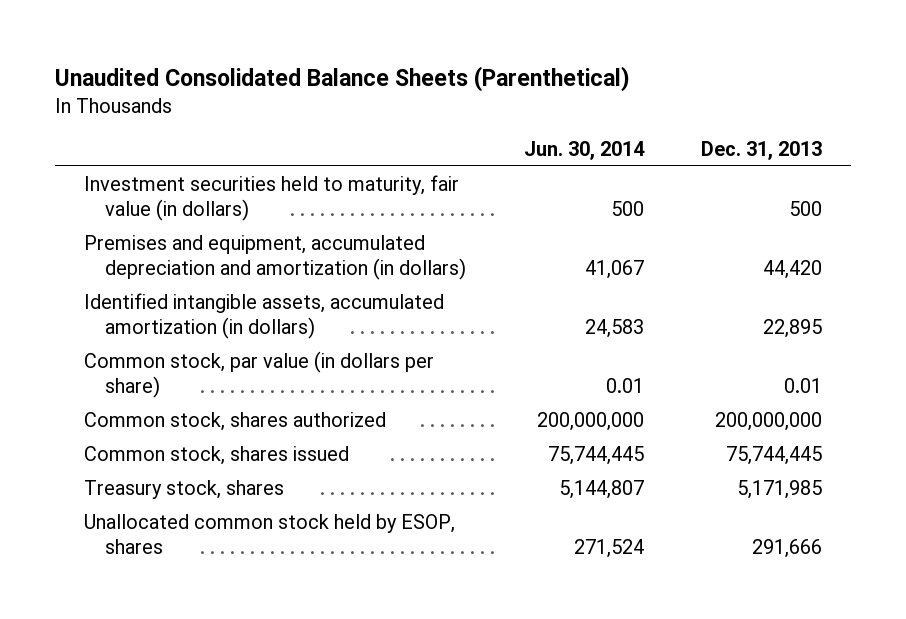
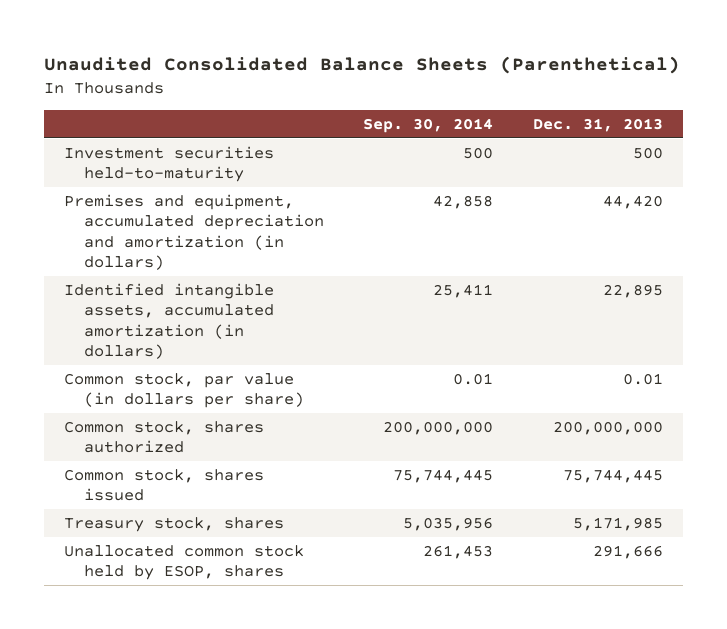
[523,141,645,161] Jun. 30, 2014 -> none
none -> [363,118,494,134] Sep. 30, 2014
[83,174,459,221] Investment securities held to maturity, fair value (in dollars) -> [63,145,274,183] Investment securities held-to-maturity

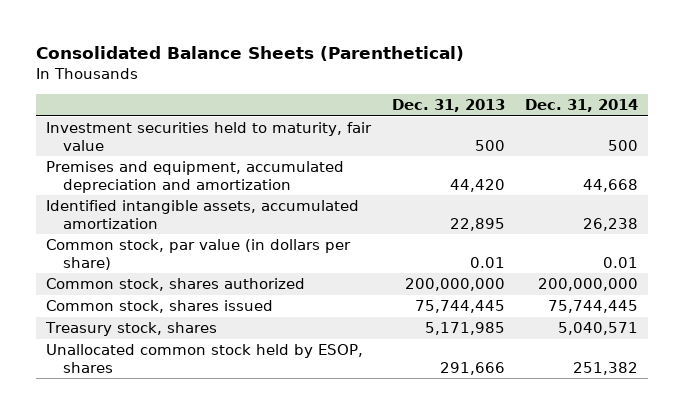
[44,56,681,75] Unaudited Consolidated Balance Sheets (Parenthetical) -> [36,46,465,62] Consolidated Balance Sheets (Parenthetical)
[363,118,494,134] Sep. 30, 2014 -> none
none -> [524,99,638,113] Dec. 31, 2014
[63,145,274,183] Investment securities held-to-maturity -> [46,122,373,151] Investment securities held to maturity, fair value
[63,193,324,271] Premises and equipment, accumulated depreciation and amortization (in dollars) -> [46,161,345,193] Premises and equipment, accumulated depreciation and amortization
[63,282,274,360] Identified intangible assets, accumulated amortization (in dollars) -> [46,200,360,229] Identified intangible assets, accumulated amortization

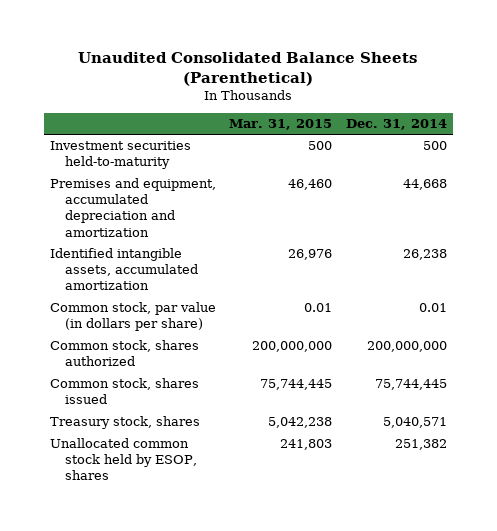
[36,46,465,62] Consolidated Balance Sheets (Parenthetical) -> [78,52,418,86] Unaudited Consolidated Balance Sheets (Parenthetical)
[391,99,505,113] Dec. 31, 2013 -> none
none -> [229,119,333,131] Mar. 31, 2015
[46,122,373,151] Investment securities held to maturity, fair value -> [50,141,192,170] Investment securities held-to-maturity

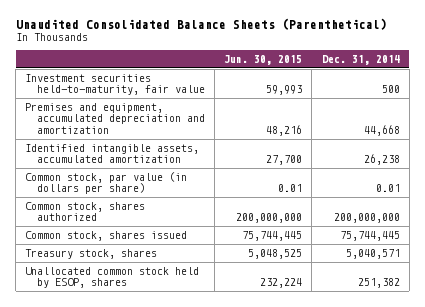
[229,119,333,131] Mar. 31, 2015 -> none
none -> [224,54,303,65] Jun. 30, 2015
[50,141,192,170] Investment securities held-to-maturity -> [25,73,206,96] Investment securities held-to-maturity, fair value

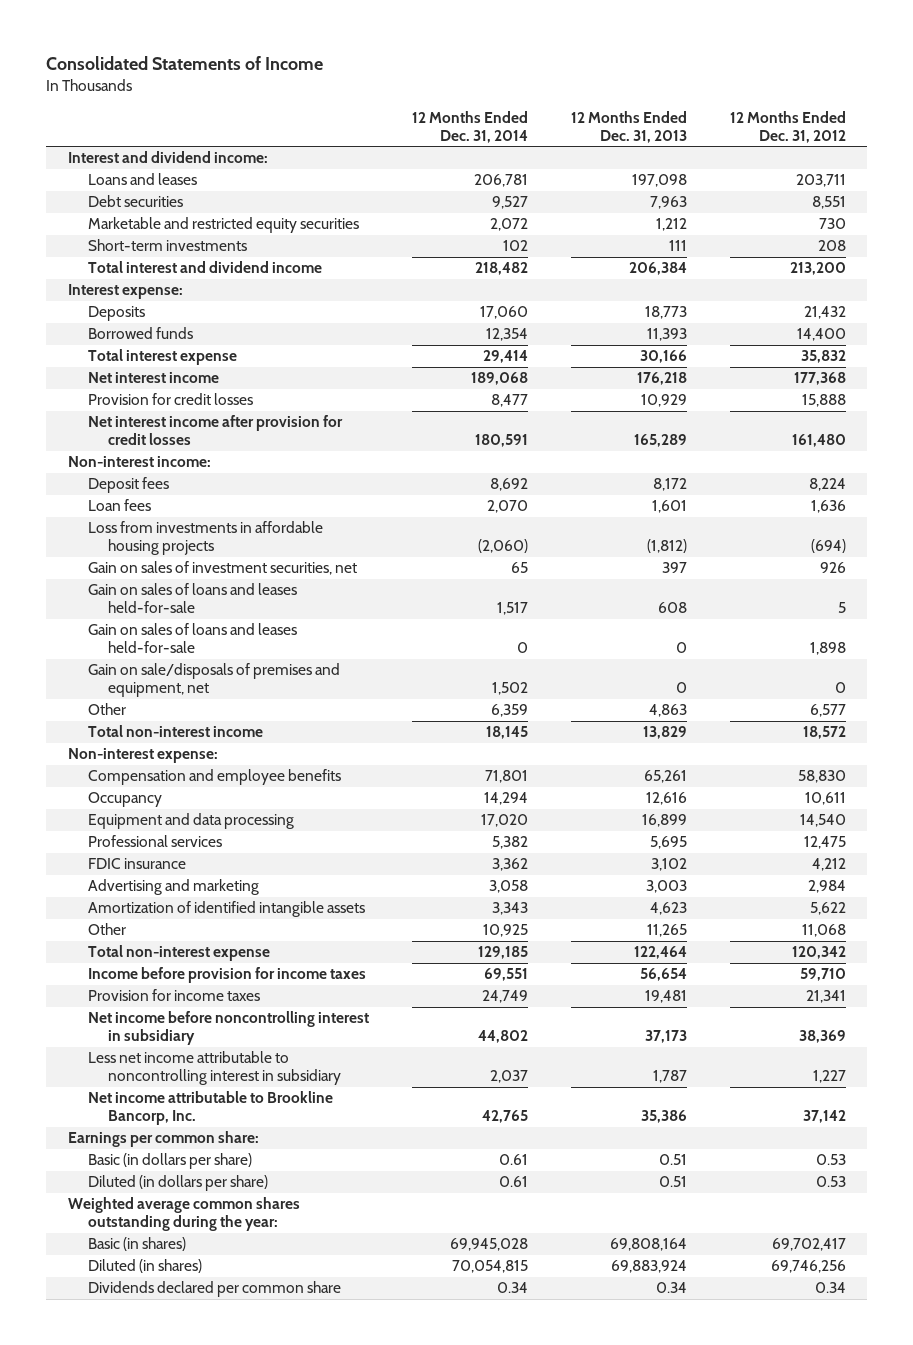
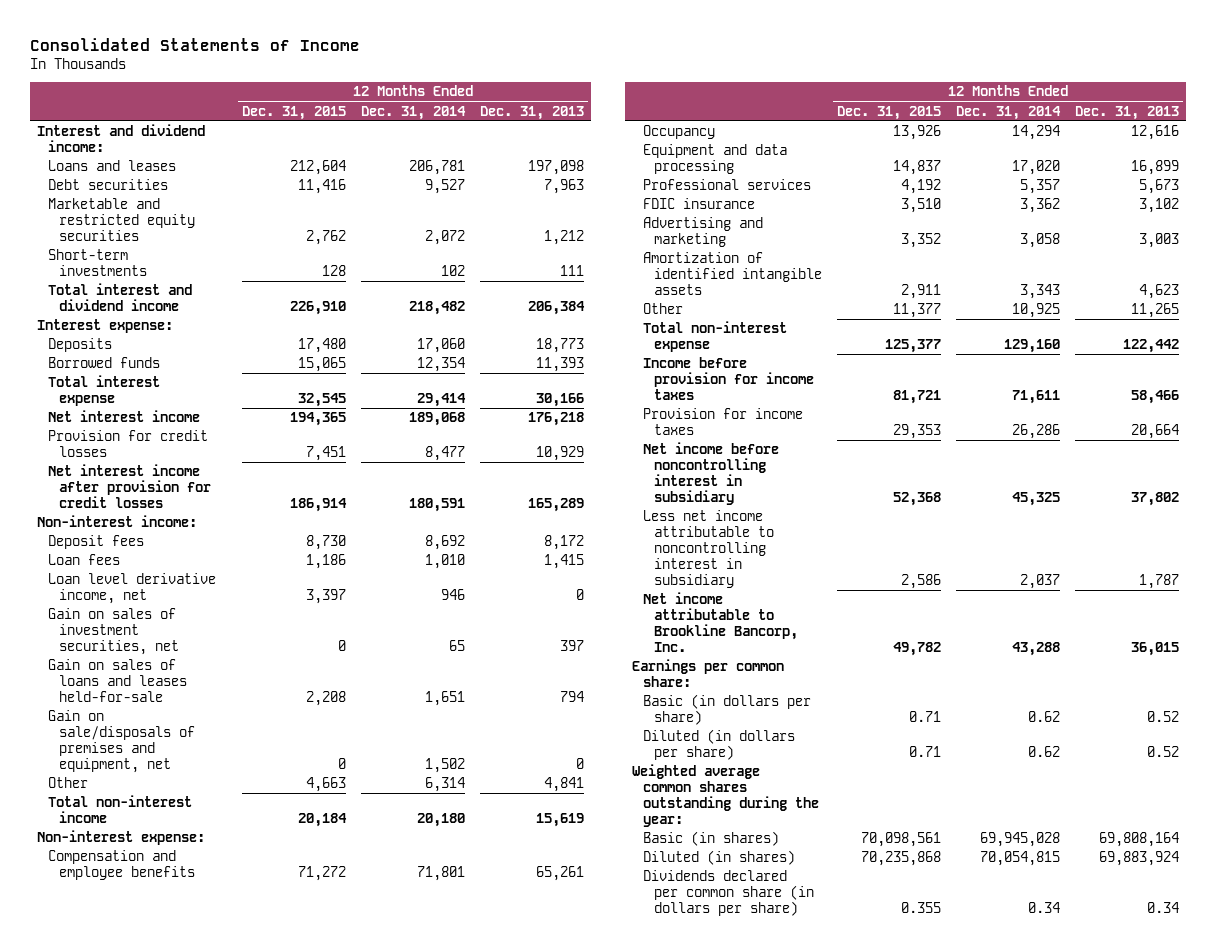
[729,110,846,143] 12 Months Ended Dec. 31, 2012 -> none
none -> [242,105,347,120] Dec. 31, 2015
[87,521,323,556] Loss from investments in affordable housing projects -> none
[486,500,528,514] 2,070 -> [425,554,466,570] 1,010
[651,500,687,514] 1,601 -> [543,554,584,570] 1,415
none -> [48,573,217,605] Loan level derivative income, net
[87,623,297,654] Gain on sales of loans and leases held-for-sale -> none
[496,602,528,616] 1,517 -> [425,691,466,707] 1,651
[657,602,687,614] 608 -> [559,691,584,703] 794
[490,704,528,718] 6,359 -> [425,777,466,793] 6,314
[648,704,687,718] 4,863 -> [543,777,584,793] 4,841
[485,726,528,740] 18,145 -> [417,813,466,828] 20,180
[642,726,687,740] 13,829 -> [535,813,584,828] 15,619
[491,836,528,850] 5,382 -> [1019,179,1060,195] 5,357
[649,836,687,850] 5,695 -> [1138,179,1179,195] 5,673
[477,946,528,960] 129,185 -> [1003,339,1060,354] 129,160
[633,946,687,960] 122,464 -> [1122,339,1179,354] 122,442
[483,968,528,982] 69,551 -> [1011,390,1060,405] 71,611
[639,968,687,982] 56,654 -> [1130,390,1179,405] 58,466
[481,990,528,1004] 24,749 -> [1011,424,1060,440] 26,286
[644,990,687,1004] 19,481 -> [1130,424,1179,440] 20,664
[477,1030,528,1044] 44,802 -> [1011,492,1060,507] 45,325
[644,1030,687,1044] 37,173 -> [1130,492,1179,507] 37,802
[481,1110,528,1124] 42,765 -> [1011,642,1060,657] 43,288
[640,1110,687,1124] 35,386 -> [1130,642,1179,657] 36,015
[498,1154,528,1166] 0.61 -> [1027,711,1060,723] 0.62
[658,1154,687,1166] 0.51 -> [1146,711,1179,723] 0.52
[498,1176,528,1188] 0.61 -> [1027,746,1060,758] 0.62
[658,1176,687,1188] 0.51 -> [1146,746,1179,758] 0.52
[87,1281,341,1298] Dividends declared per common share -> [643,870,814,917] Dividends declared per common share (in dollars per share)

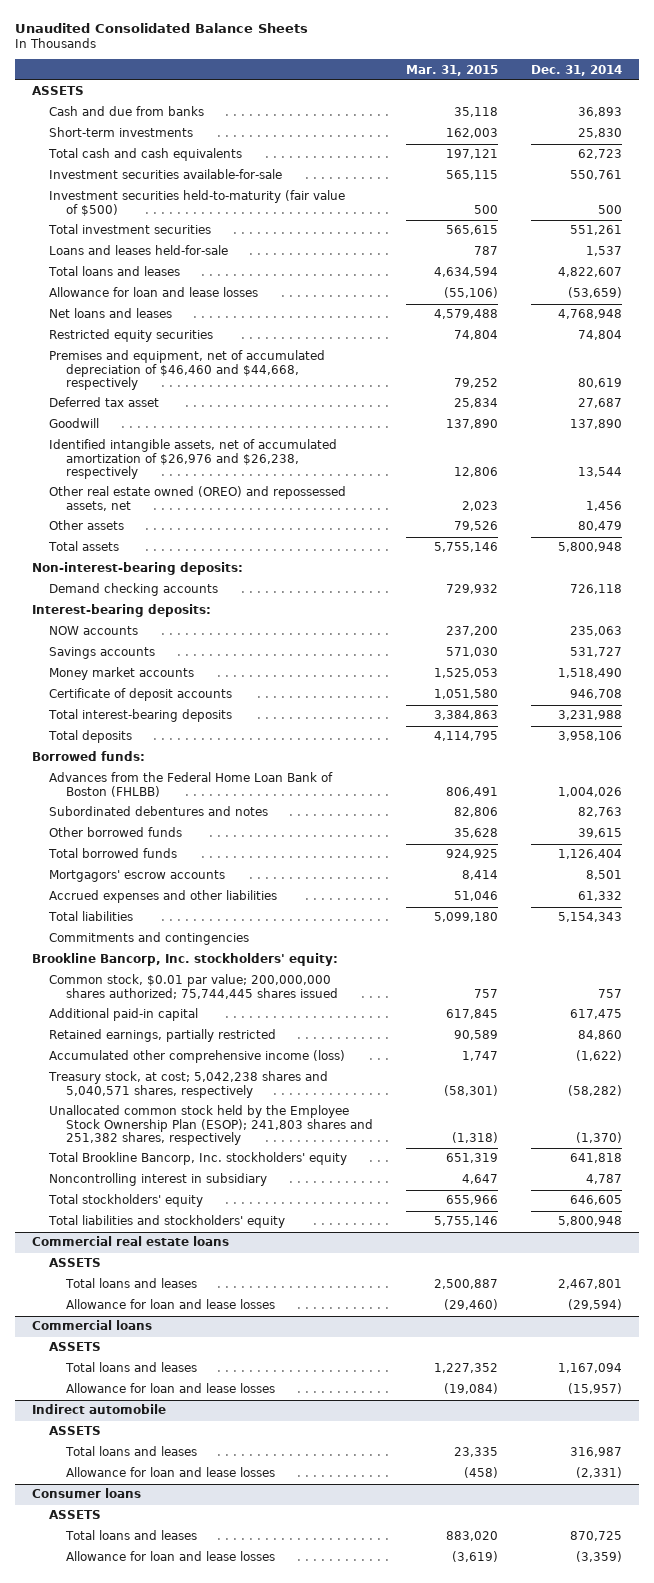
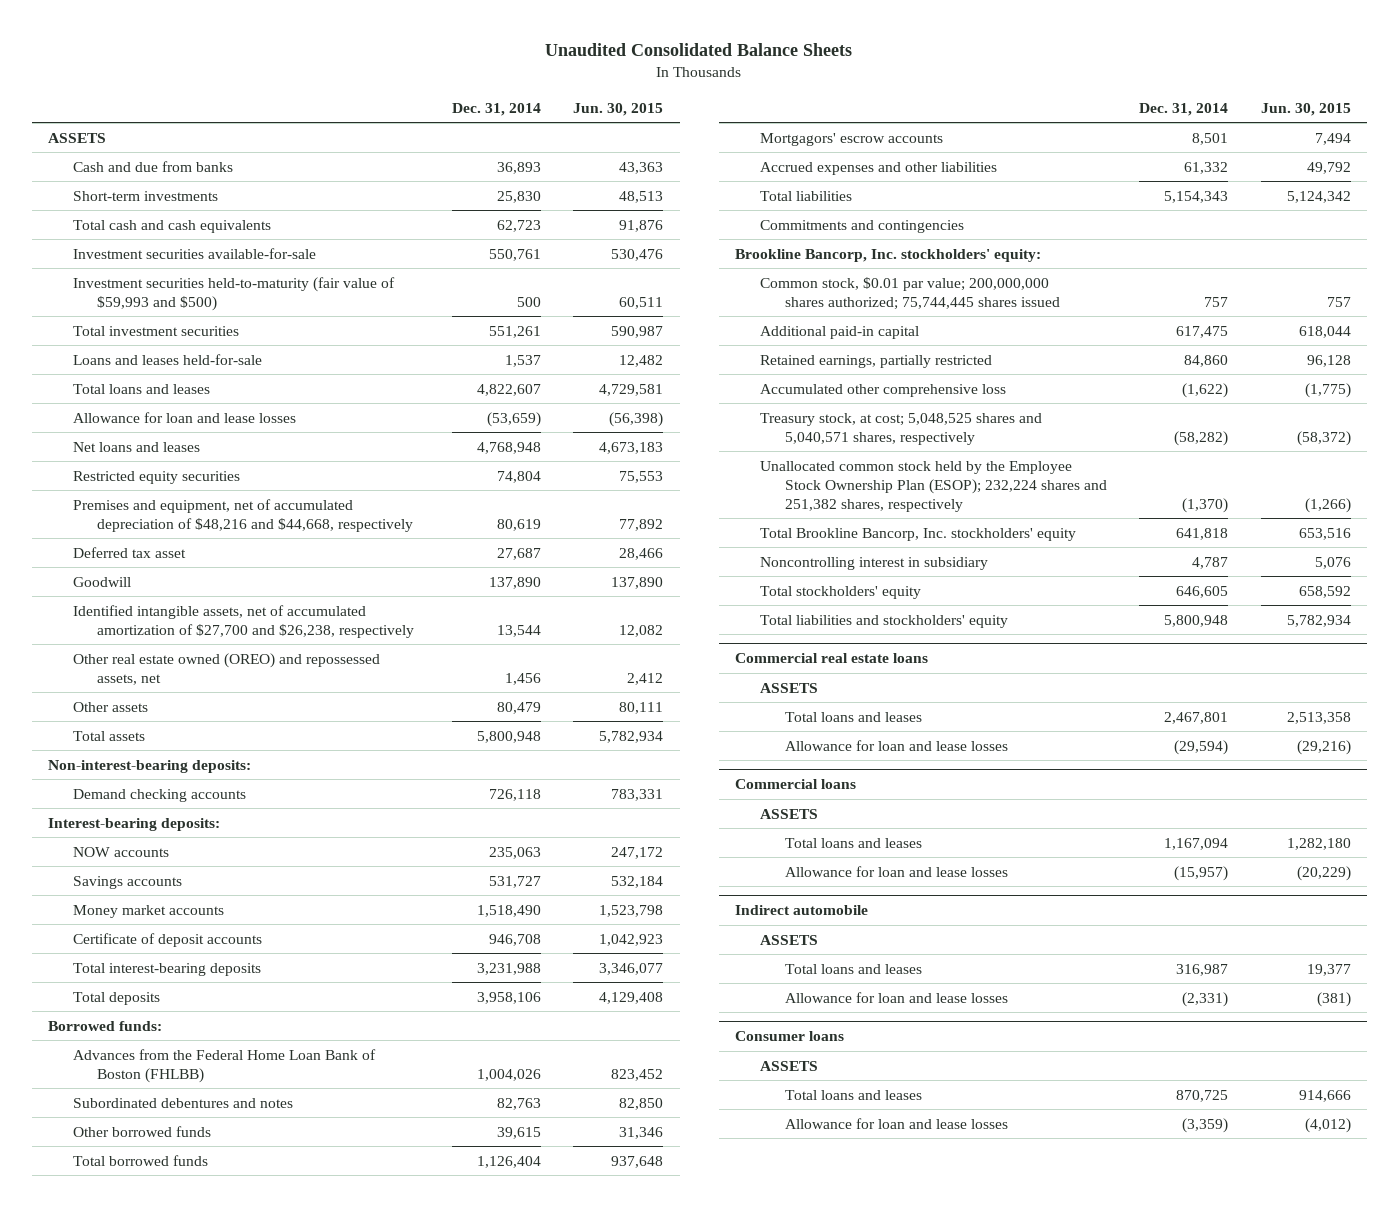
[405,64,498,76] Mar. 31, 2015 -> none
none -> [573,102,664,116] Jun. 30, 2015
[48,190,345,216] Investment securities held-to-maturity (fair value of $500) -> [72,276,395,311] Investment securities held-to-maturity (fair value of $59,993 and $500)
[48,350,325,390] Premises and equipment, net of accumulated depreciation of $46,460 and $44,668, respectively -> [72,498,414,532] Premises and equipment, net of accumulated depreciation of $48,216 and $44,668, respectively
[48,439,337,479] Identified intangible assets, net of accumulated amortization of $26,976 and $26,238, respectively -> [72,604,415,638] Identified intangible assets, net of accumulated amortization of $27,700 and $26,238, respectively
[48,1050,345,1064] Accumulated other comprehensive income (loss) -> [759,383,1006,397] Accumulated other comprehensive loss
[47,1071,328,1098] Treasury stock, at cost; 5,042,238 shares and 5,040,571 shares, respectively -> [759,412,1042,445] Treasury stock, at cost; 5,048,525 shares and 5,040,571 shares, respectively
[48,1105,373,1145] Unallocated common stock held by the Employee Stock Ownership Plan (ESOP); 241,803 shares and 251,382 shares, respectively -> [759,460,1107,512] Unallocated common stock held by the Employee Stock Ownership Plan (ESOP); 232,224 shares and 251,382 shares, respectively

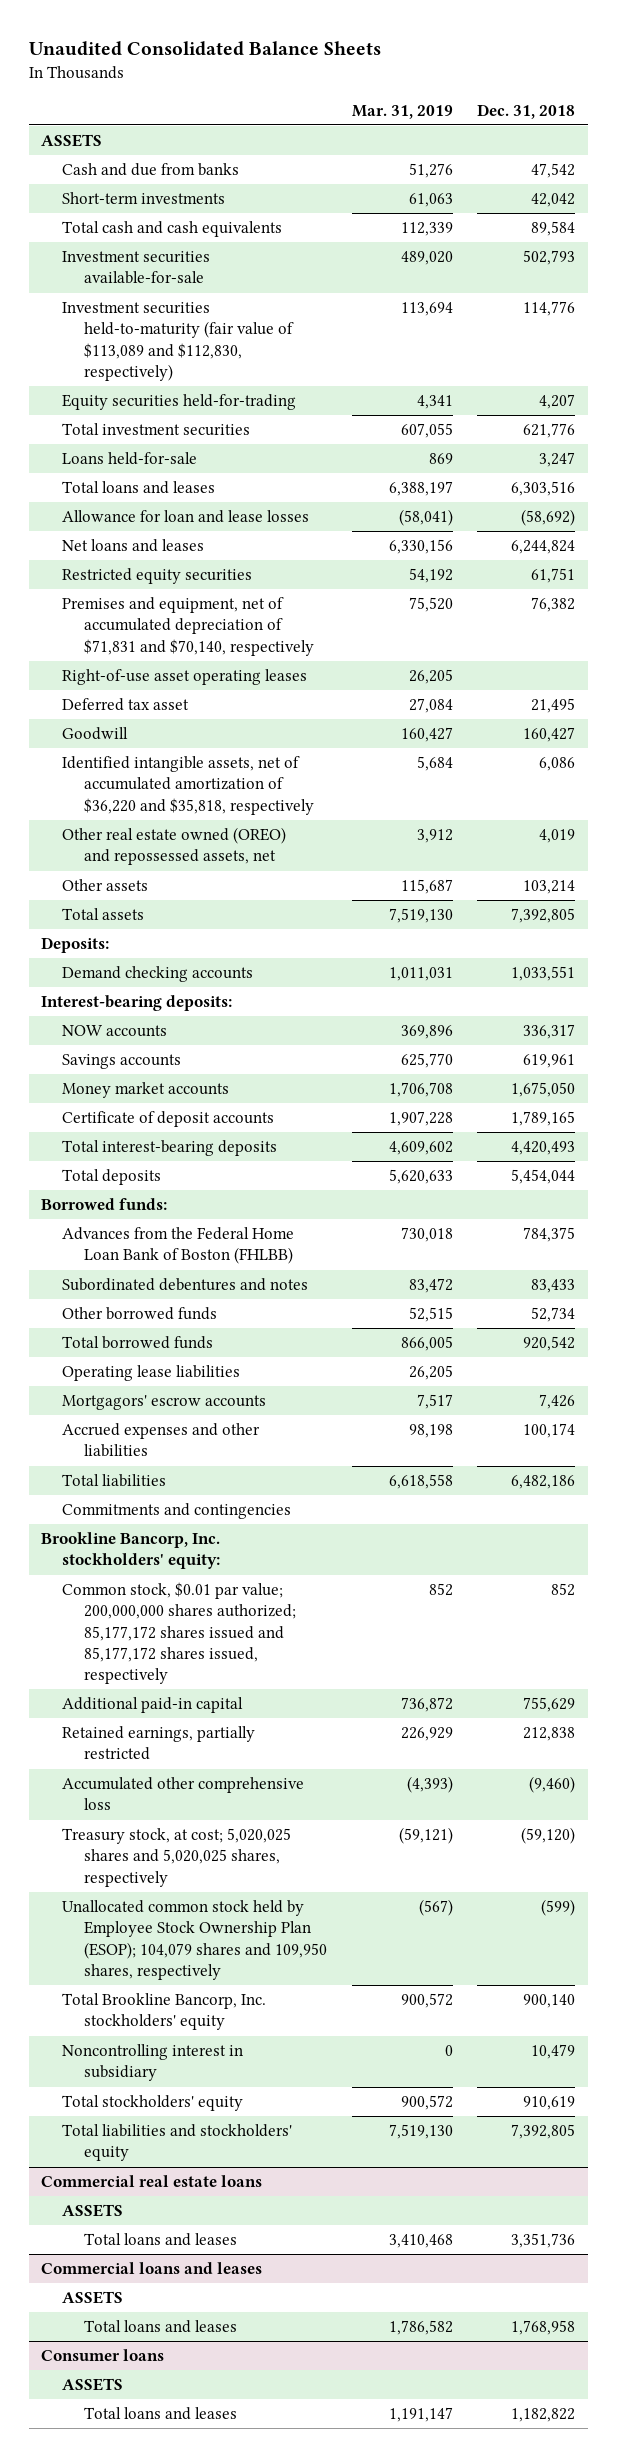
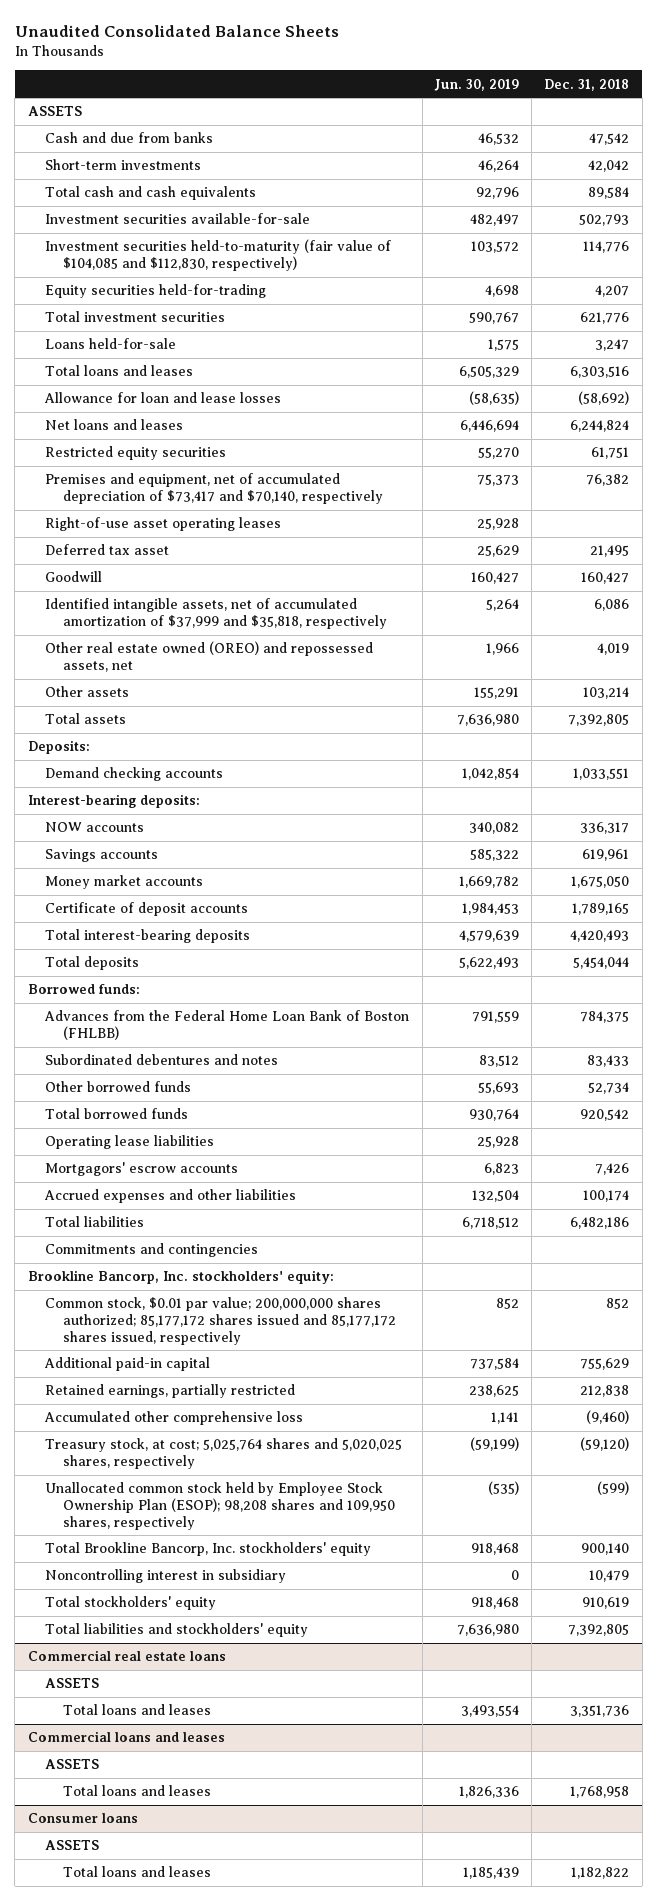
[351,104,453,119] Mar. 31, 2019 -> none
none -> [433,78,519,91] Jun. 30, 2019
[62,302,294,381] Investment securities held-to-maturity (fair value of $113,089 and $112,830, respectively) -> [45,239,392,272] Investment securities held-to-maturity (fair value of $104,085 and $112,830, respectively)
[62,597,314,656] Premises and equipment, net of accumulated depreciation of $71,831 and $70,140, respectively -> [45,473,383,505] Premises and equipment, net of accumulated depreciation of $73,417 and $70,140, respectively
[62,756,314,815] Identified intangible assets, net of accumulated amortization of $36,220 and $35,818, respectively -> [45,598,387,630] Identified intangible assets, net of accumulated amortization of $37,999 and $35,818, respectively
[62,1828,292,1887] Treasury stock, at cost; 5,020,025 shares and 5,020,025 shares, respectively -> [45,1438,403,1470] Treasury stock, at cost; 5,025,764 shares and 5,020,025 shares, respectively
[62,1900,327,1980] Unallocated common stock held by Employee Stock Ownership Plan (ESOP); 104,079 shares and 109,950 shares, respectively -> [45,1482,395,1530] Unallocated common stock held by Employee Stock Ownership Plan (ESOP); 98,208 shares and 109,950 shares, respectively

